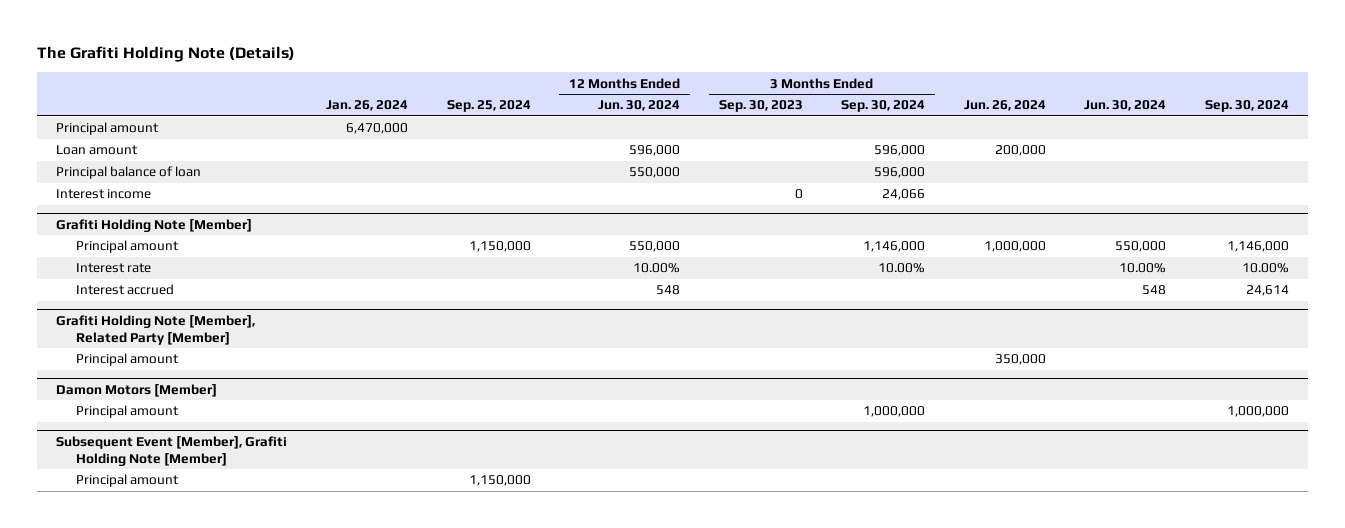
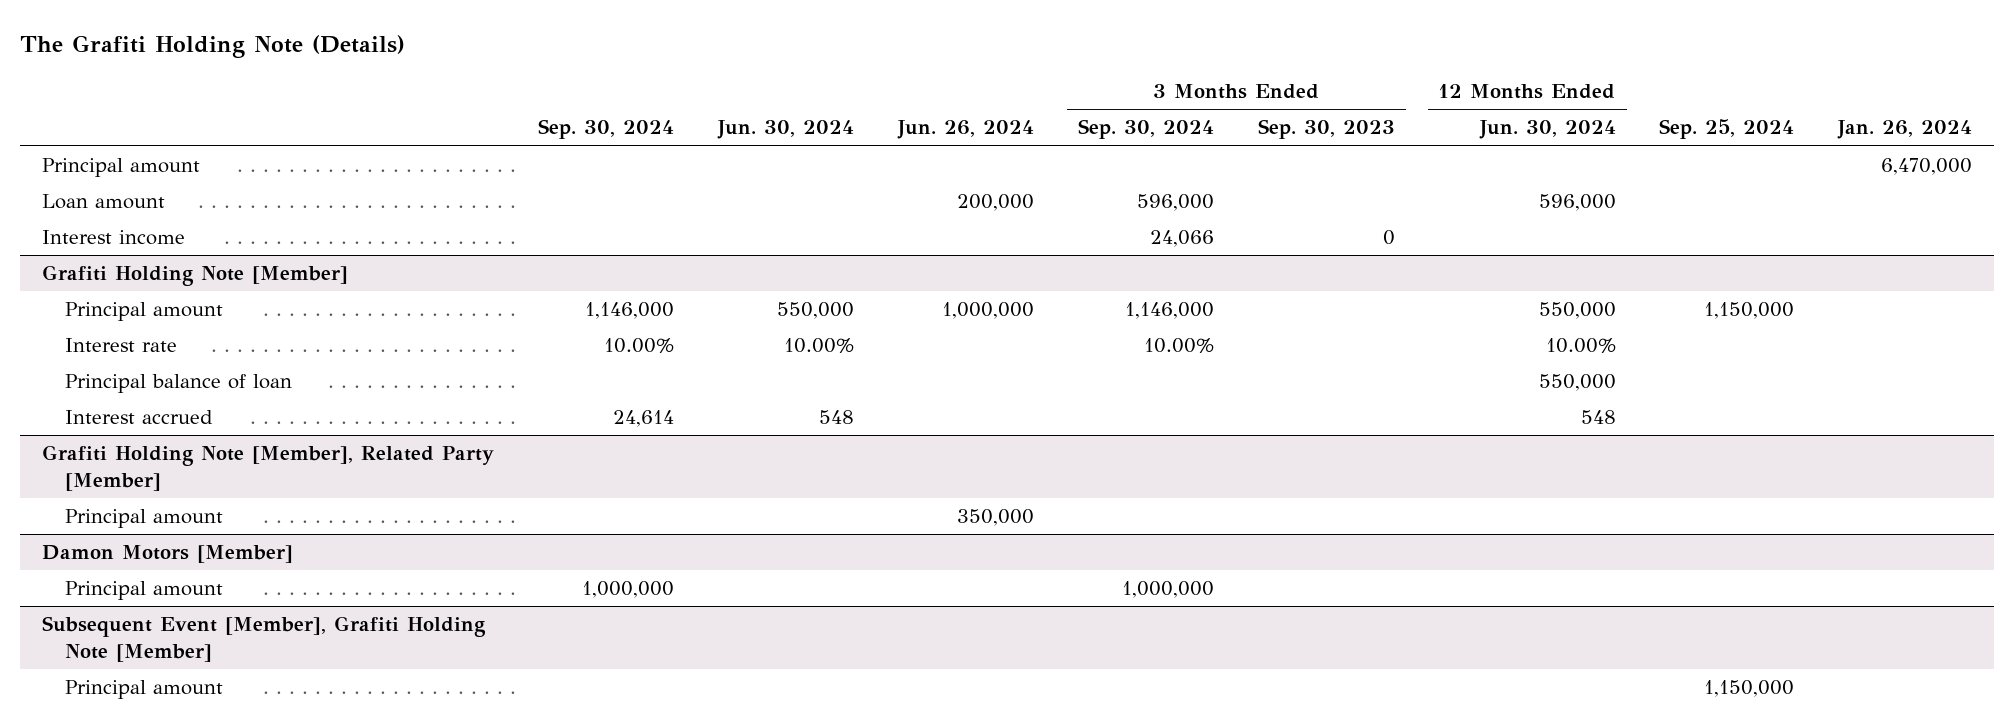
[56,166,202,180] Principal balance of loan -> none
none -> [65,374,293,394] Principal balance of loan

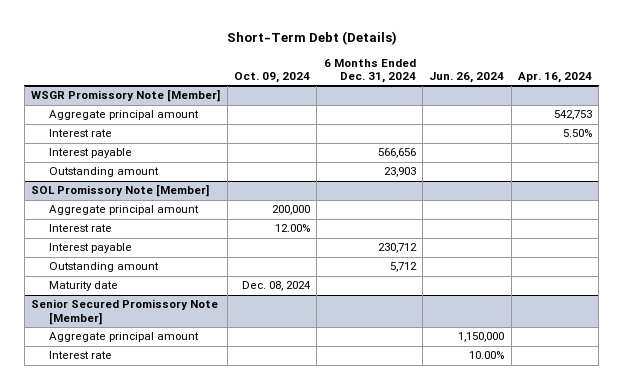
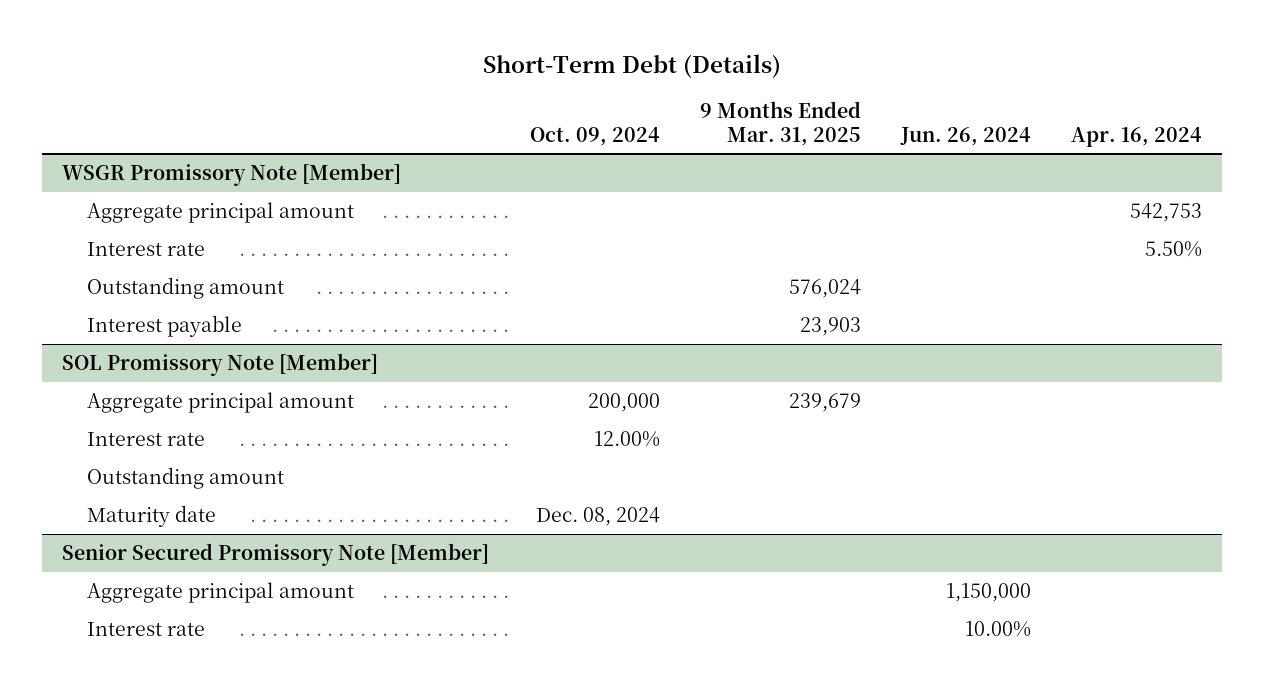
[323,58,416,84] 6 Months Ended Dec. 31, 2024 -> none
none -> [699,101,861,146] 9 Months Ended Mar. 31, 2025
[48,148,132,159] Interest payable -> [86,315,242,338] Interest payable
[48,243,132,254] Interest payable -> none

